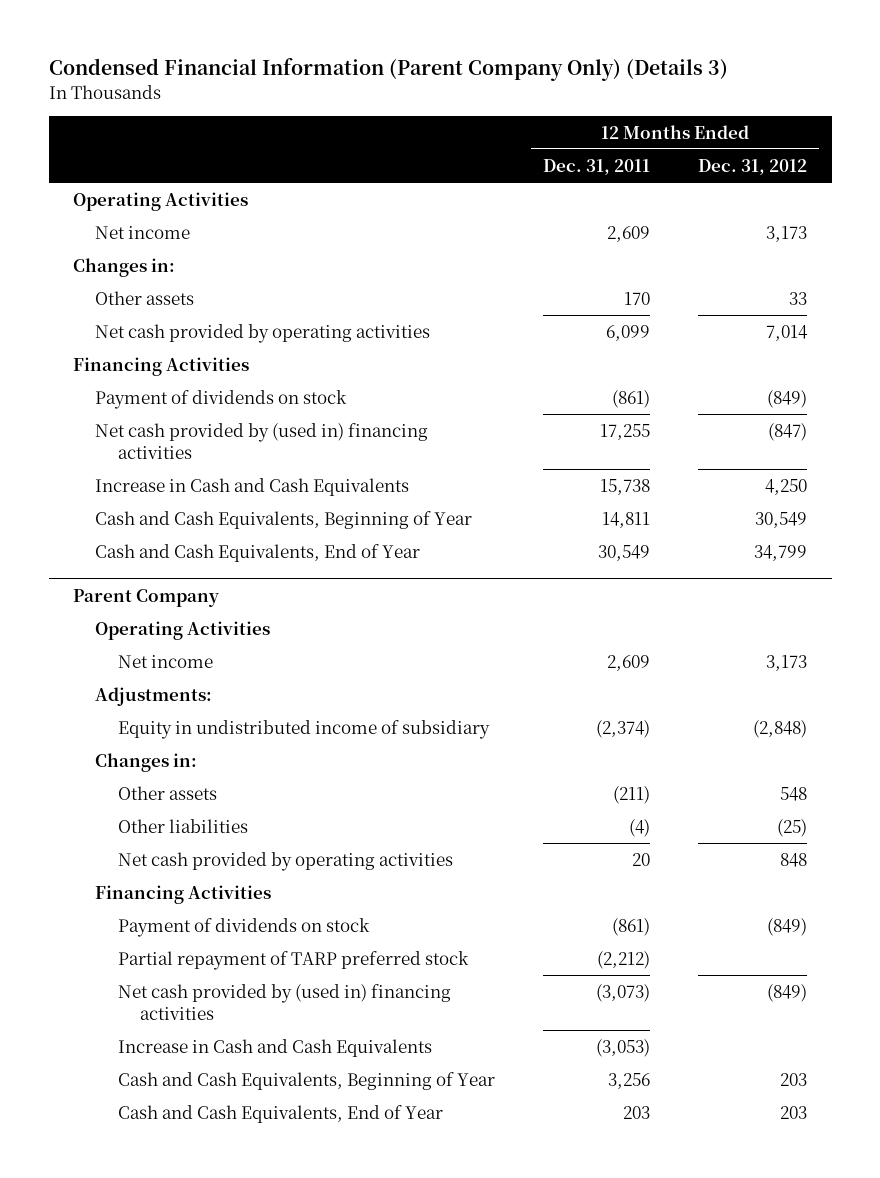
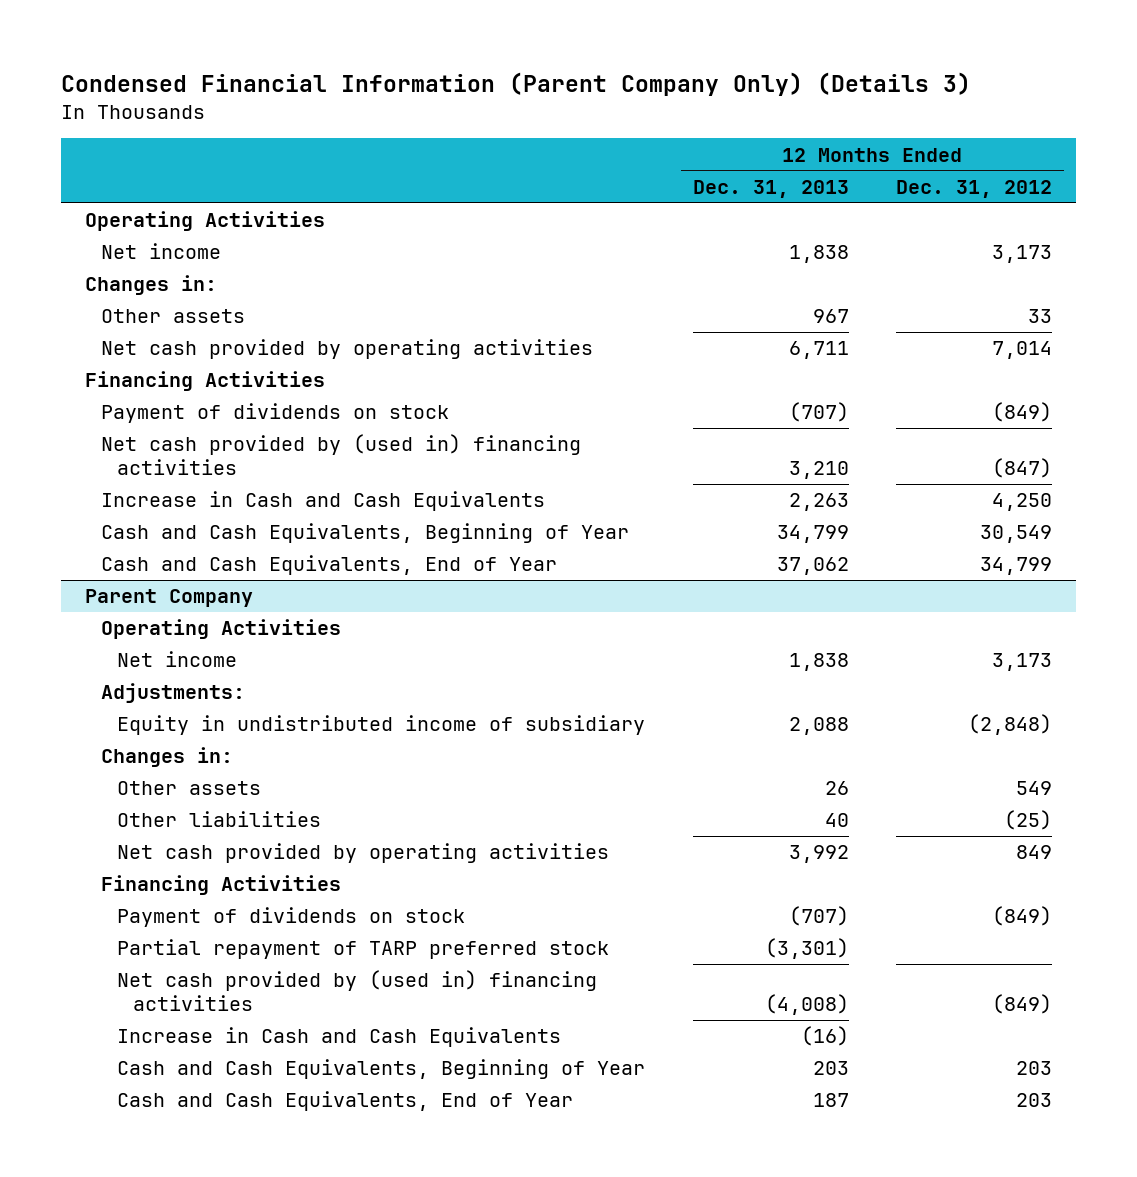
[543,158,651,175] Dec. 31, 2011 -> none
none -> [692,179,849,198] Dec. 31, 2013
[780,786,808,801] 548 -> [1016,781,1053,796] 549
[780,852,808,867] 848 -> [1016,845,1053,860] 849

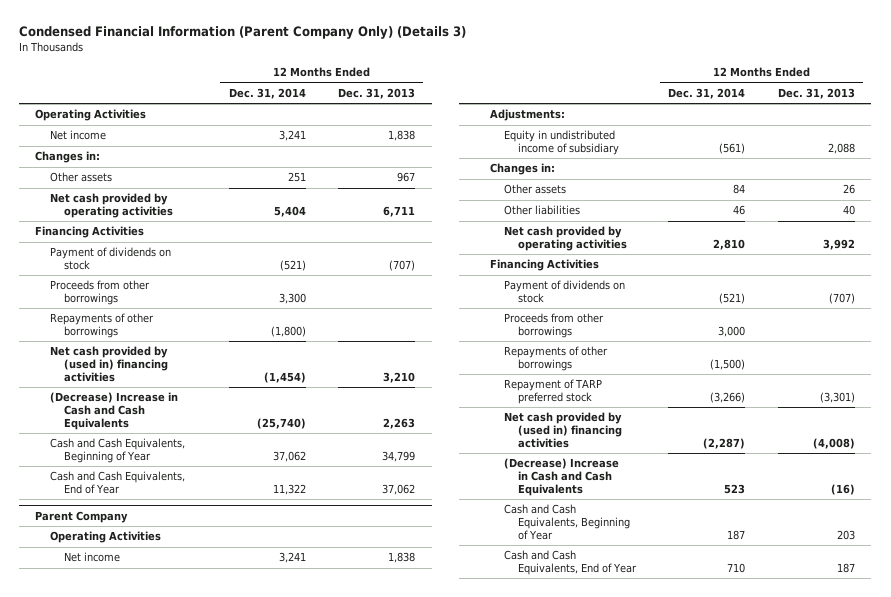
[896,179,1053,198] Dec. 31, 2012 -> none
none -> [228,87,306,99] Dec. 31, 2014
none -> [49,280,150,306] Proceeds from other borrowings
none -> [49,313,154,339] Repayments of other borrowings
[101,491,546,512] Increase in Cash and Cash Equivalents -> [49,392,178,430] (Decrease) Increase in Cash and Cash Equivalents
none -> [503,313,604,339] Proceeds from other borrowings
none -> [503,346,608,372] Repayments of other borrowings
[117,939,610,960] Partial repayment of TARP preferred stock -> [503,379,602,405] Repayment of TARP preferred stock
[117,1027,562,1048] Increase in Cash and Cash Equivalents -> [503,458,619,496] (Decrease) Increase in Cash and Cash Equivalents

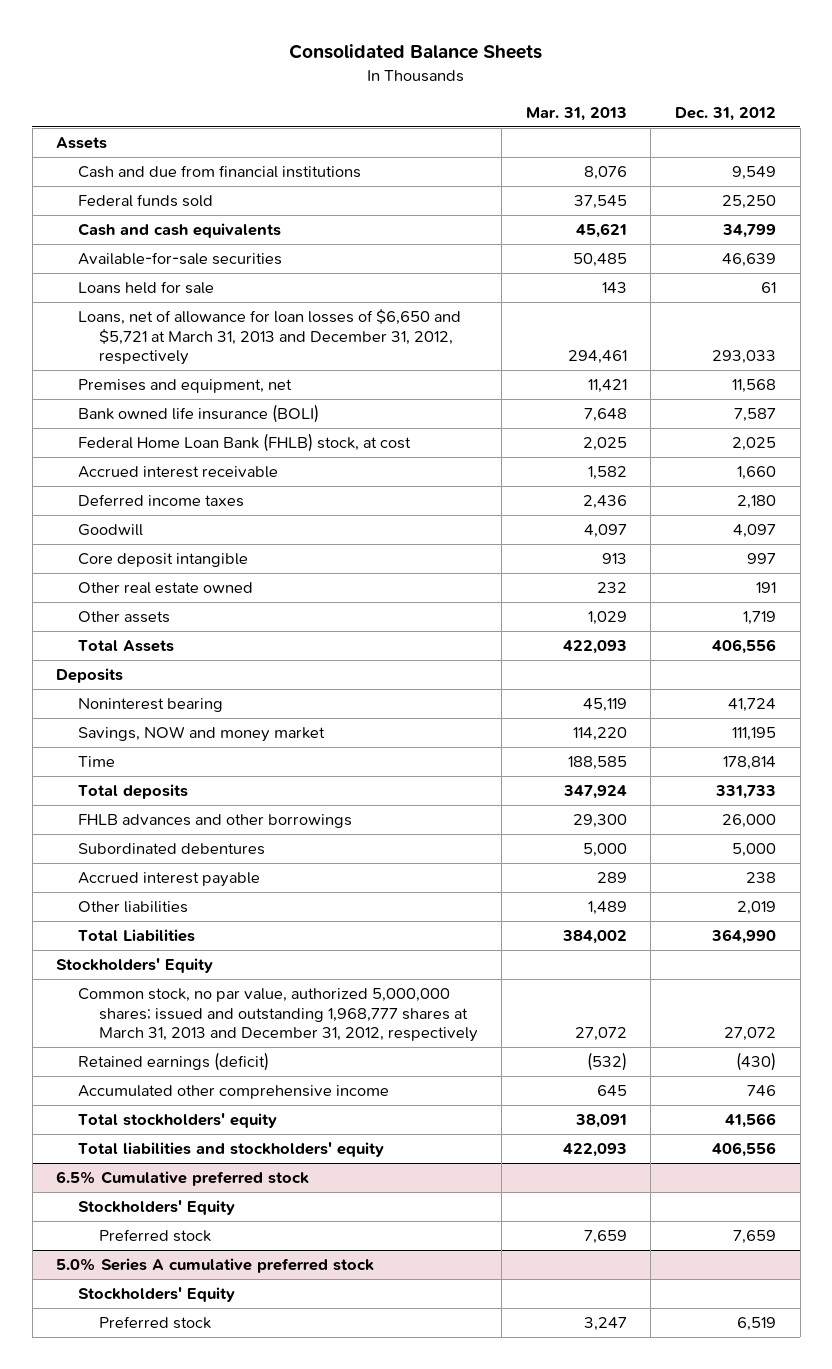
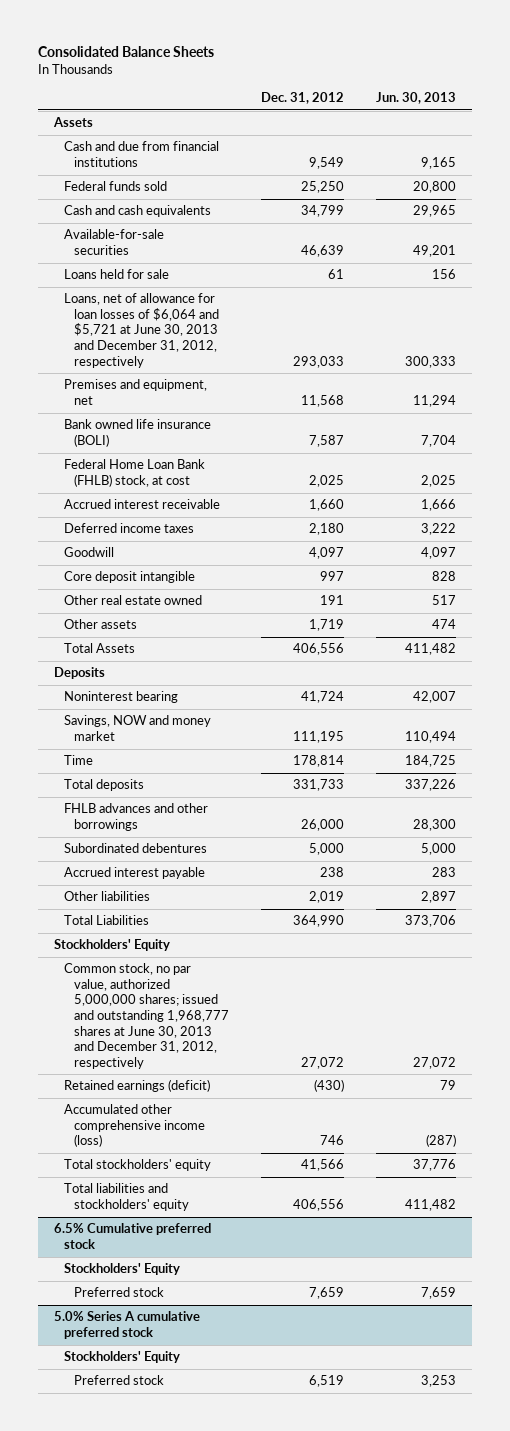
[525,106,627,121] Mar. 31, 2013 -> none
none -> [375,92,456,105] Jun. 30, 2013
[77,309,461,366] Loans, net of allowance for loan losses of $6,650 and $5,721 at March 31, 2013 and December 31, 2012, respectively -> [64,293,220,368] Loans, net of allowance for loan losses of $6,064 and $5,721 at June 30, 2013 and December 31, 2012, respectively
[77,988,478,1043] Common stock, no par value, authorized 5,000,000 shares; issued and outstanding 1,968,777 shares at March 31, 2013 and December 31, 2012, respectively -> [64,963,230,1069] Common stock, no par value, authorized 5,000,000 shares; issued and outstanding 1,968,777 shares at June 30, 2013 and December 31, 2012, respectively
[77,1085,389,1100] Accumulated other comprehensive income -> [64,1104,206,1148] Accumulated other comprehensive income (loss)

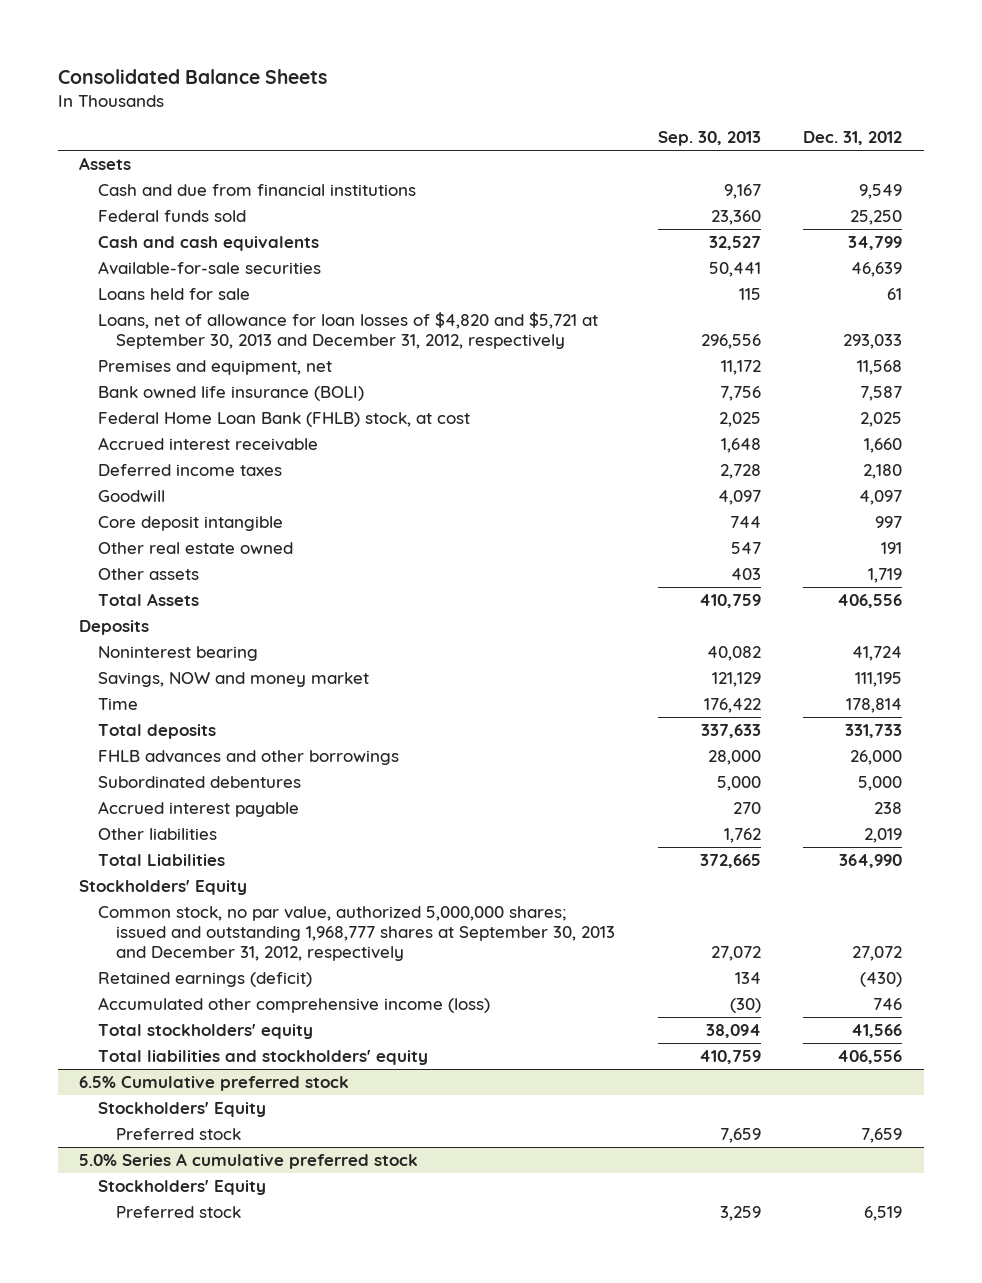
[375,92,456,105] Jun. 30, 2013 -> none
none -> [657,131,761,147] Sep. 30, 2013
[64,293,220,368] Loans, net of allowance for loan losses of $6,064 and $5,721 at June 30, 2013 and December 31, 2012, respectively -> [97,311,598,350] Loans, net of allowance for loan losses of $4,820 and $5,721 at September 30, 2013 and December 31, 2012, respectively
[64,963,230,1069] Common stock, no par value, authorized 5,000,000 shares; issued and outstanding 1,968,777 shares at June 30, 2013 and December 31, 2012, respectively -> [97,905,616,962] Common stock, no par value, authorized 5,000,000 shares; issued and outstanding 1,968,777 shares at September 30, 2013 and December 31, 2012, respectively

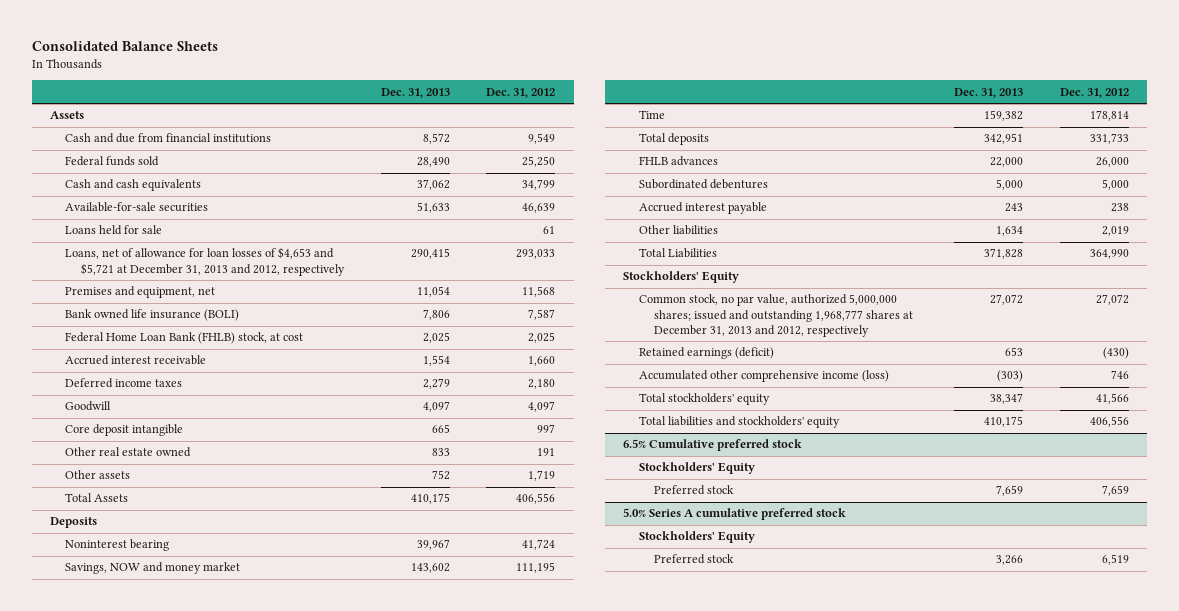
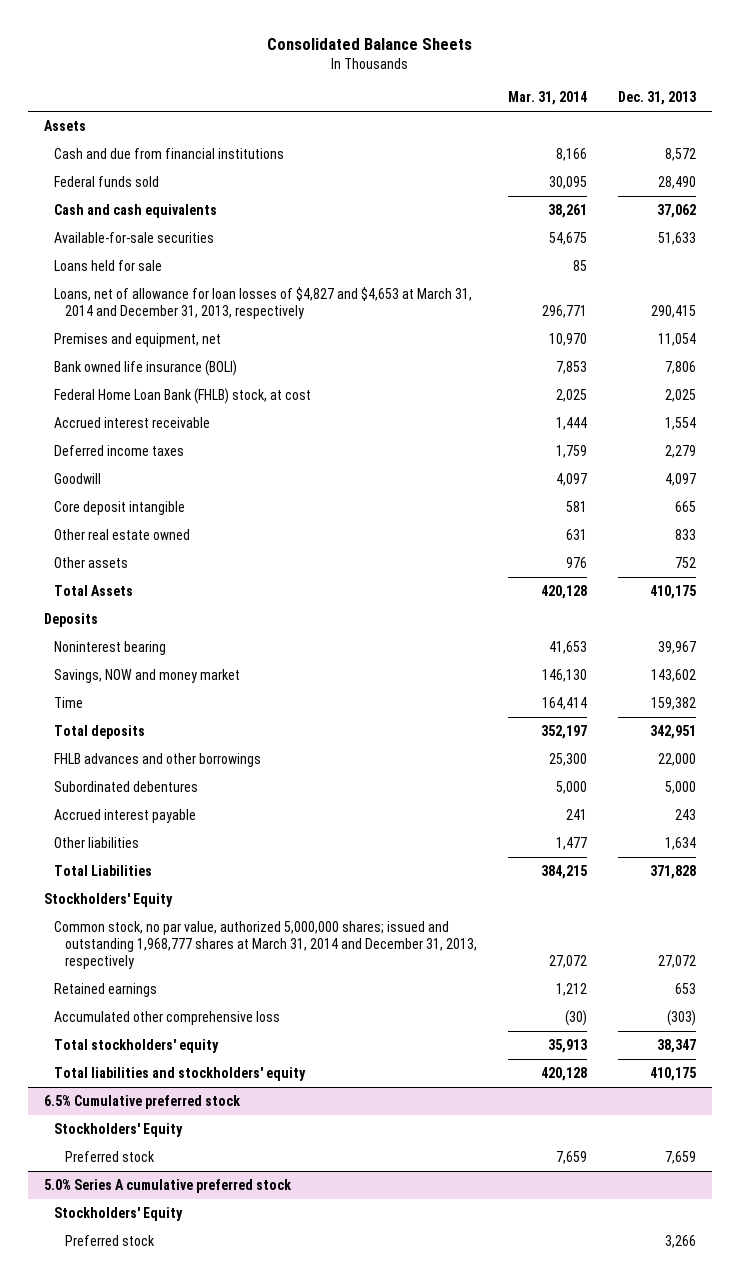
[486,87,556,98] Dec. 31, 2012 -> none
none -> [508,91,588,106] Mar. 31, 2014
[65,247,345,276] Loans, net of allowance for loan losses of $4,653 and $5,721 at December 31, 2013 and 2012, respectively -> [54,286,473,319] Loans, net of allowance for loan losses of $4,827 and $4,653 at March 31, 2014 and December 31, 2013, respectively
[638,156,718,167] FHLB advances -> [54,752,262,767] FHLB advances and other borrowings
[638,294,913,338] Common stock, no par value, authorized 5,000,000 shares; issued and outstanding 1,968,777 shares at December 31, 2013 and 2012, respectively -> [54,920,477,970] Common stock, no par value, authorized 5,000,000 shares; issued and outstanding 1,968,777 shares at March 31, 2014 and December 31, 2013, respectively
[638,347,774,360] Retained earnings (deficit) -> [54,982,158,997] Retained earnings
[638,370,889,383] Accumulated other comprehensive income (loss) -> [54,1010,281,1025] Accumulated other comprehensive loss

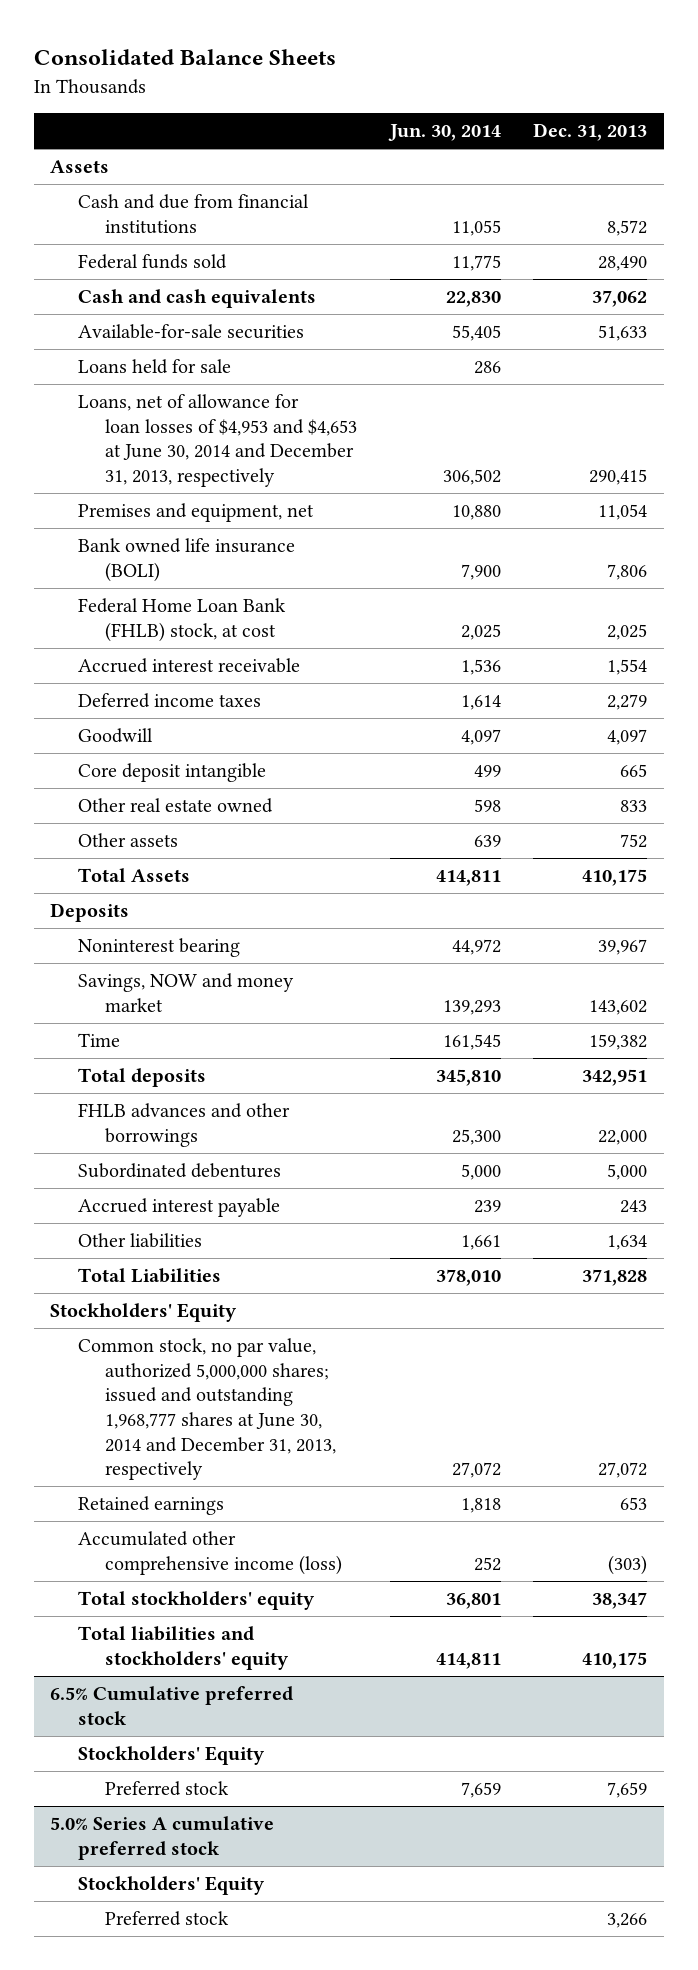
[508,91,588,106] Mar. 31, 2014 -> none
none -> [387,124,501,142] Jun. 30, 2014
[54,286,473,319] Loans, net of allowance for loan losses of $4,827 and $4,653 at March 31, 2014 and December 31, 2013, respectively -> [77,394,358,488] Loans, net of allowance for loan losses of $4,953 and $4,653 at June 30, 2014 and December 31, 2013, respectively
[54,920,477,970] Common stock, no par value, authorized 5,000,000 shares; issued and outstanding 1,968,777 shares at March 31, 2014 and December 31, 2013, respectively -> [77,1338,337,1481] Common stock, no par value, authorized 5,000,000 shares; issued and outstanding 1,968,777 shares at June 30, 2014 and December 31, 2013, respectively
[54,1010,281,1025] Accumulated other comprehensive loss -> [77,1531,343,1575] Accumulated other comprehensive income (loss)

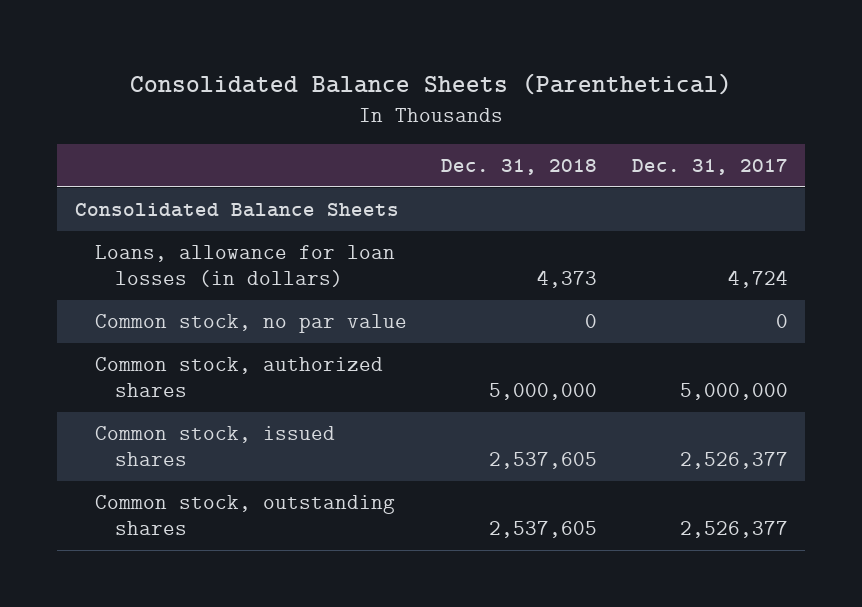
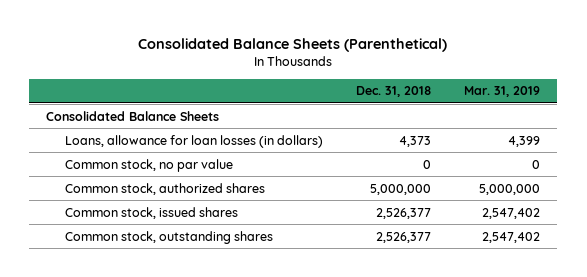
[631,159,788,176] Dec. 31, 2017 -> none
none -> [464,86,541,98] Mar. 31, 2019
[489,452,598,470] 2,537,605 -> [376,207,432,219] 2,526,377
[489,521,598,539] 2,537,605 -> [376,231,432,243] 2,526,377

